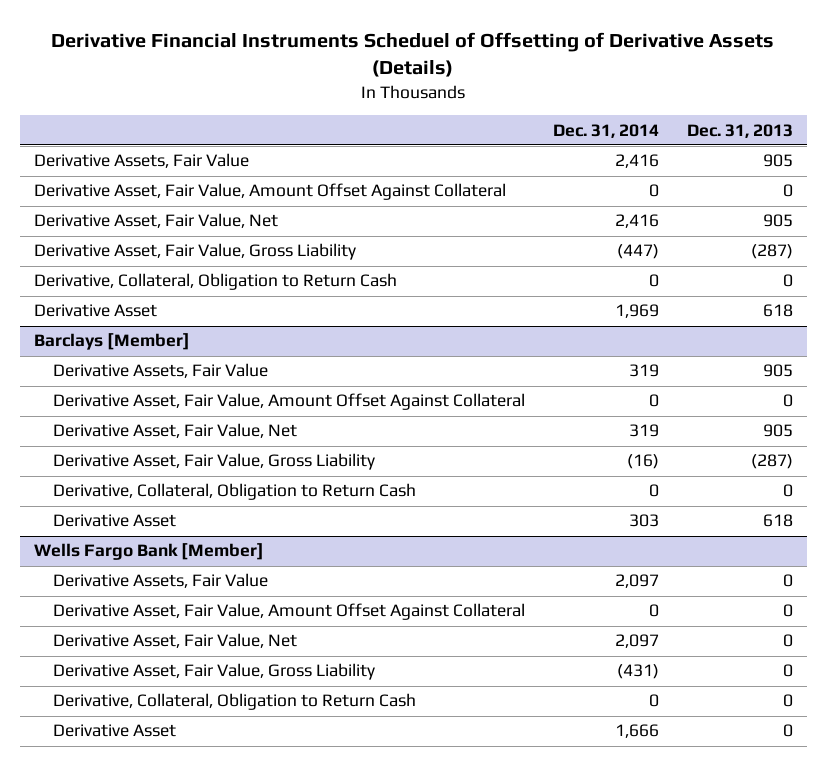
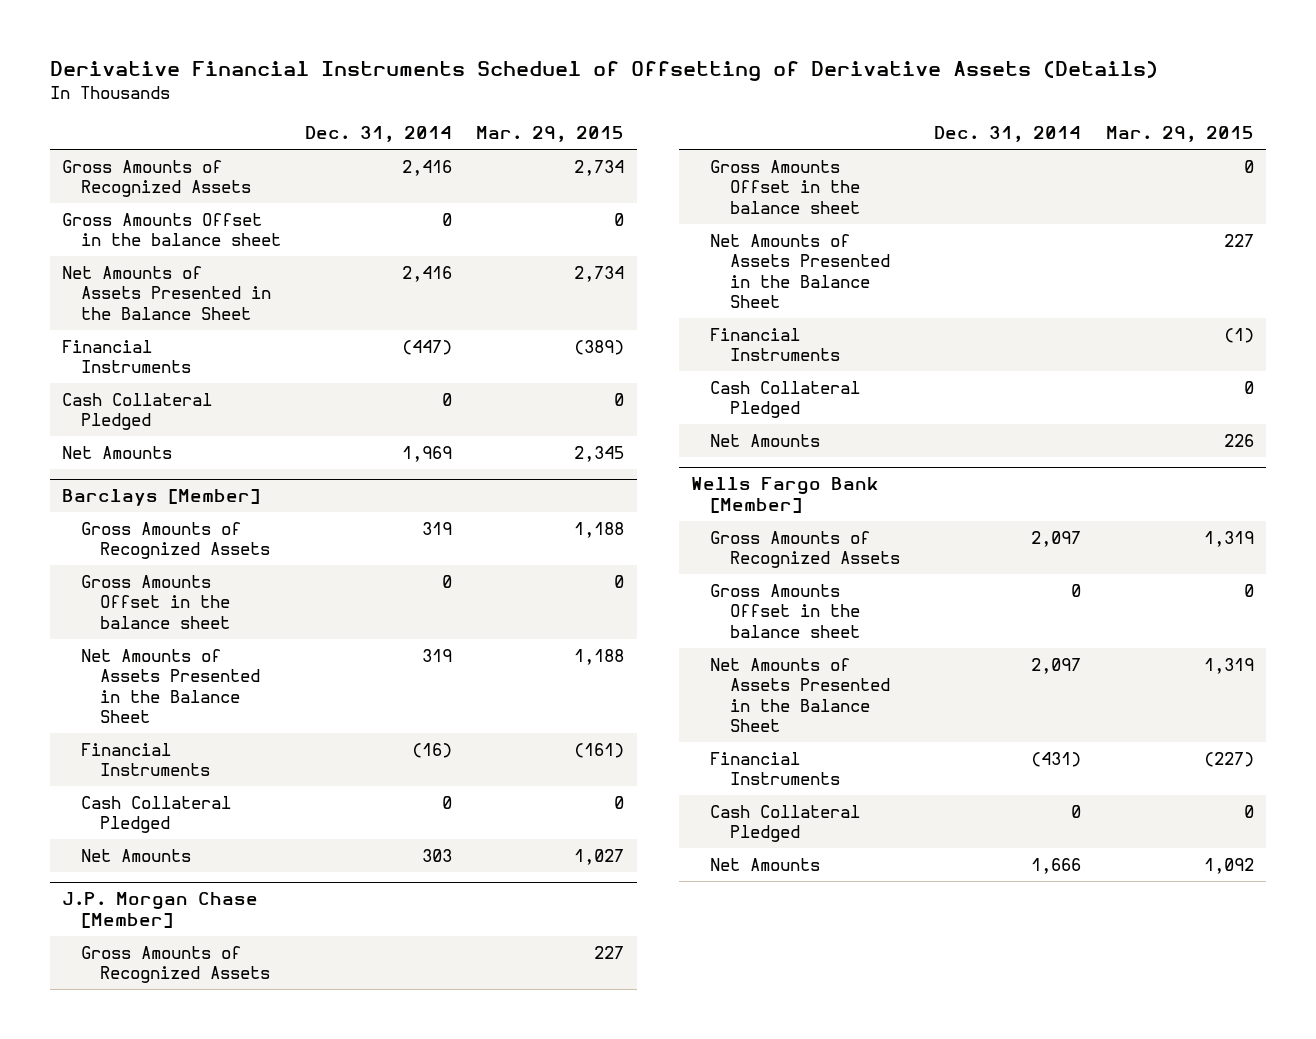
[687,123,794,138] Dec. 31, 2013 -> none
none -> [476,126,625,143] Mar. 29, 2015
[33,153,249,169] Derivative Assets, Fair Value -> [61,160,252,198] Gross Amounts of Recognized Assets
[33,183,506,201] Derivative Asset, Fair Value, Amount Offset Against Collateral -> [61,213,282,247] Gross Amounts Offset in the balance sheet
[33,213,278,229] Derivative Asset, Fair Value, Net -> [61,266,272,320] Net Amounts of Assets Presented in the Balance Sheet
[33,243,356,261] Derivative Asset, Fair Value, Gross Liability -> [61,340,192,374] Financial Instruments
[33,273,397,291] Derivative, Collateral, Obligation to Return Cash -> [61,393,212,431] Cash Collateral Pledged
[33,304,157,318] Derivative Asset -> [61,446,172,460] Net Amounts
[52,363,268,379] Derivative Assets, Fair Value -> [81,522,271,560] Gross Amounts of Recognized Assets
[52,393,525,411] Derivative Asset, Fair Value, Amount Offset Against Collateral -> [81,575,231,629] Gross Amounts Offset in the balance sheet
[52,423,297,439] Derivative Asset, Fair Value, Net -> [81,649,261,724] Net Amounts of Assets Presented in the Balance Sheet
[52,453,375,471] Derivative Asset, Fair Value, Gross Liability -> [81,743,211,777] Financial Instruments
[52,483,416,501] Derivative, Collateral, Obligation to Return Cash -> [81,796,232,834] Cash Collateral Pledged
[52,514,176,528] Derivative Asset -> [81,849,192,863] Net Amounts
none -> [61,892,258,928] J.P. Morgan Chase [Member]
none -> [81,946,271,984] Gross Amounts of Recognized Assets
none -> [710,160,860,214] Gross Amounts Offset in the balance sheet
none -> [710,234,890,309] Net Amounts of Assets Presented in the Balance Sheet
none -> [710,328,840,362] Financial Instruments
none -> [710,381,861,419] Cash Collateral Pledged
none -> [710,434,821,448] Net Amounts
[52,573,268,589] Derivative Assets, Fair Value -> [710,531,900,569] Gross Amounts of Recognized Assets
[52,603,525,621] Derivative Asset, Fair Value, Amount Offset Against Collateral -> [710,584,860,638] Gross Amounts Offset in the balance sheet
[52,633,297,649] Derivative Asset, Fair Value, Net -> [710,658,890,733] Net Amounts of Assets Presented in the Balance Sheet
[52,663,375,681] Derivative Asset, Fair Value, Gross Liability -> [710,752,840,786] Financial Instruments
[52,693,416,711] Derivative, Collateral, Obligation to Return Cash -> [710,805,861,843] Cash Collateral Pledged
[52,724,176,738] Derivative Asset -> [710,858,821,872] Net Amounts

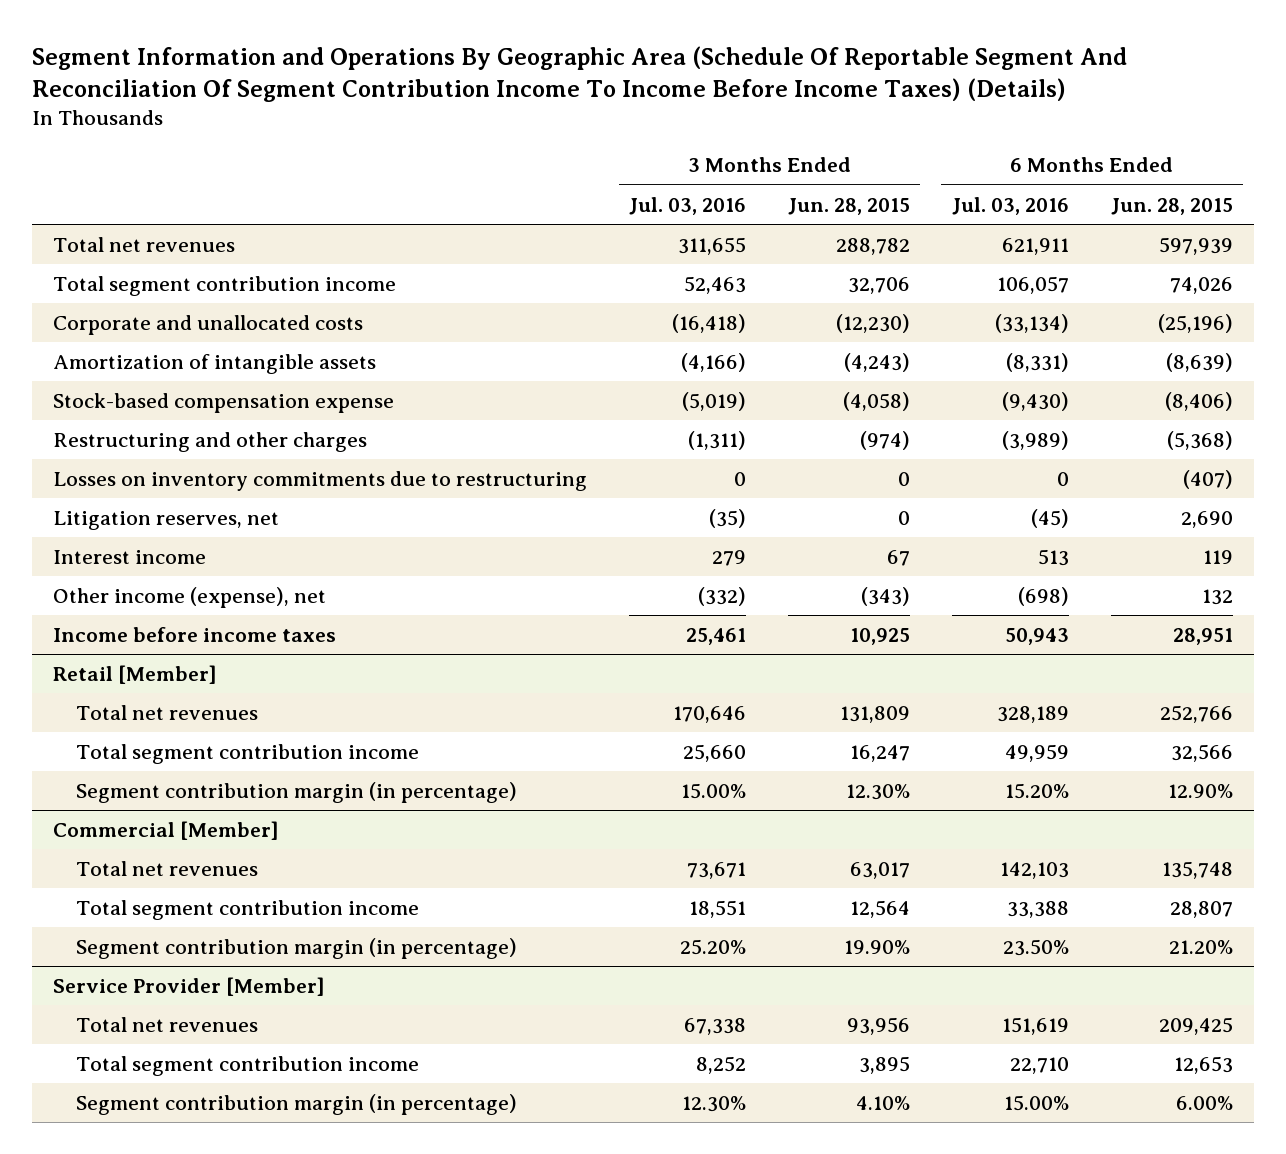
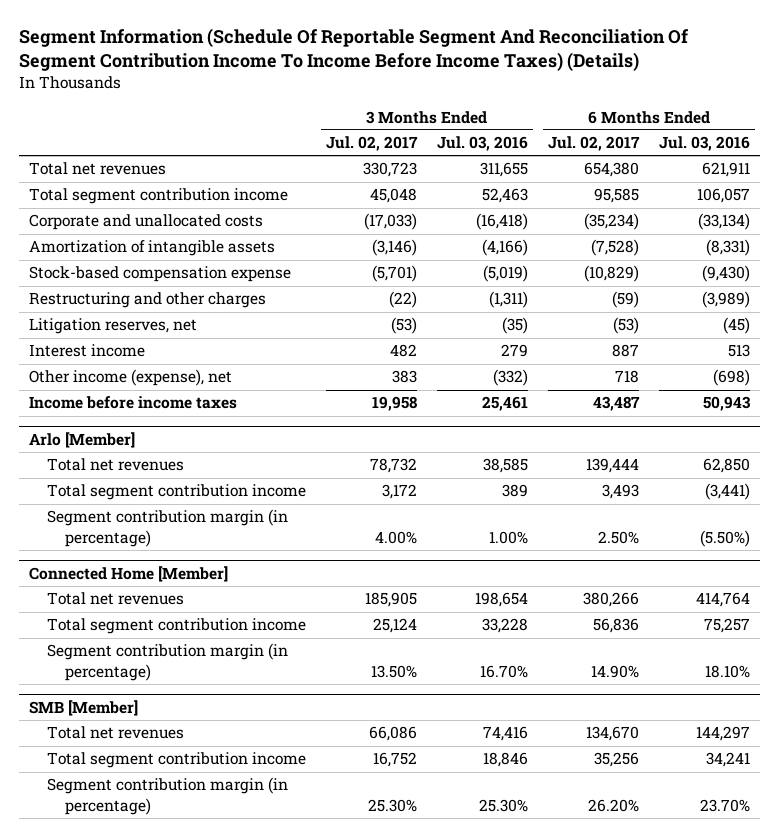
[32,45,1128,102] Segment Information and Operations By Geographic Area (Schedule Of Reportable Segment And Reconciliation Of Segment Contribution Income To Income Before Income Taxes) (Details) -> [18,28,689,72] Segment Information (Schedule Of Reportable Segment And Reconciliation Of Segment Contribution Income To Income Before Income Taxes) (Details)
[787,197,910,215] Jun. 28, 2015 -> none
[1110,197,1233,215] Jun. 28, 2015 -> none
none -> [325,136,418,152] Jul. 02, 2017
none -> [548,136,641,152] Jul. 02, 2017
[53,470,588,491] Losses on inventory commitments due to restructuring -> none
[53,664,218,684] Retail [Member] -> none
[53,820,280,840] Commercial [Member] -> none
[53,976,326,996] Service Provider [Member] -> none
none -> [28,431,135,448] Arlo [Member]
[673,705,747,723] 170,646 -> [482,458,528,474] 38,585
[996,705,1069,723] 328,189 -> [703,458,751,474] 62,850
[683,743,747,762] 25,660 -> [501,484,528,498] 389
[1004,743,1069,762] 49,959 -> [705,483,751,501] (3,441)
[681,782,747,799] 15.00% -> [488,530,528,544] 1.00%
[1004,782,1069,799] 15.20% -> [700,529,751,547] (5.50%)
none -> [28,565,228,582] Connected Home [Member]
[687,861,747,879] 73,671 -> [474,592,528,608] 198,654
[999,861,1069,879] 142,103 -> [696,592,751,608] 414,764
[689,899,747,918] 18,551 -> [481,618,528,634] 33,228
[1006,900,1069,918] 33,388 -> [704,618,751,634] 75,257
[680,938,747,955] 25.20% -> [479,664,528,678] 16.70%
[1002,938,1069,956] 23.50% -> [705,664,751,678] 18.10%
none -> [28,699,138,716] SMB [Member]
[684,1017,747,1035] 67,338 -> [482,726,528,742] 74,416
[1001,1016,1069,1035] 151,619 -> [696,726,751,742] 144,297
[696,1055,747,1074] 8,252 -> [482,752,528,768] 18,846
[1009,1056,1069,1074] 22,710 -> [706,752,751,768] 34,241
[682,1095,747,1112] 12.30% -> [478,798,528,812] 25.30%
[1003,1094,1069,1111] 15.00% -> [700,798,751,812] 23.70%

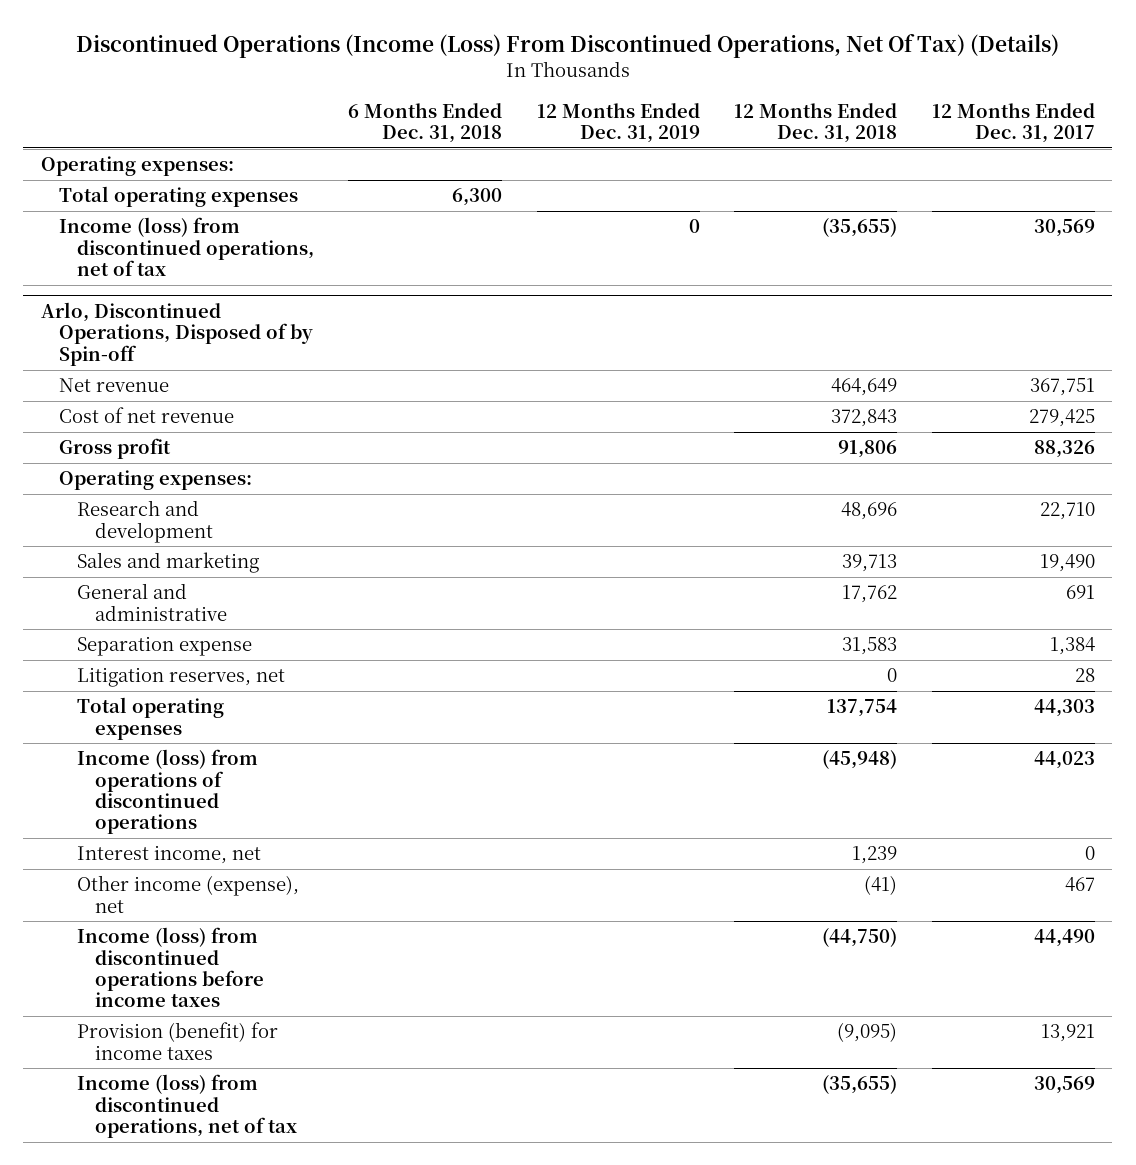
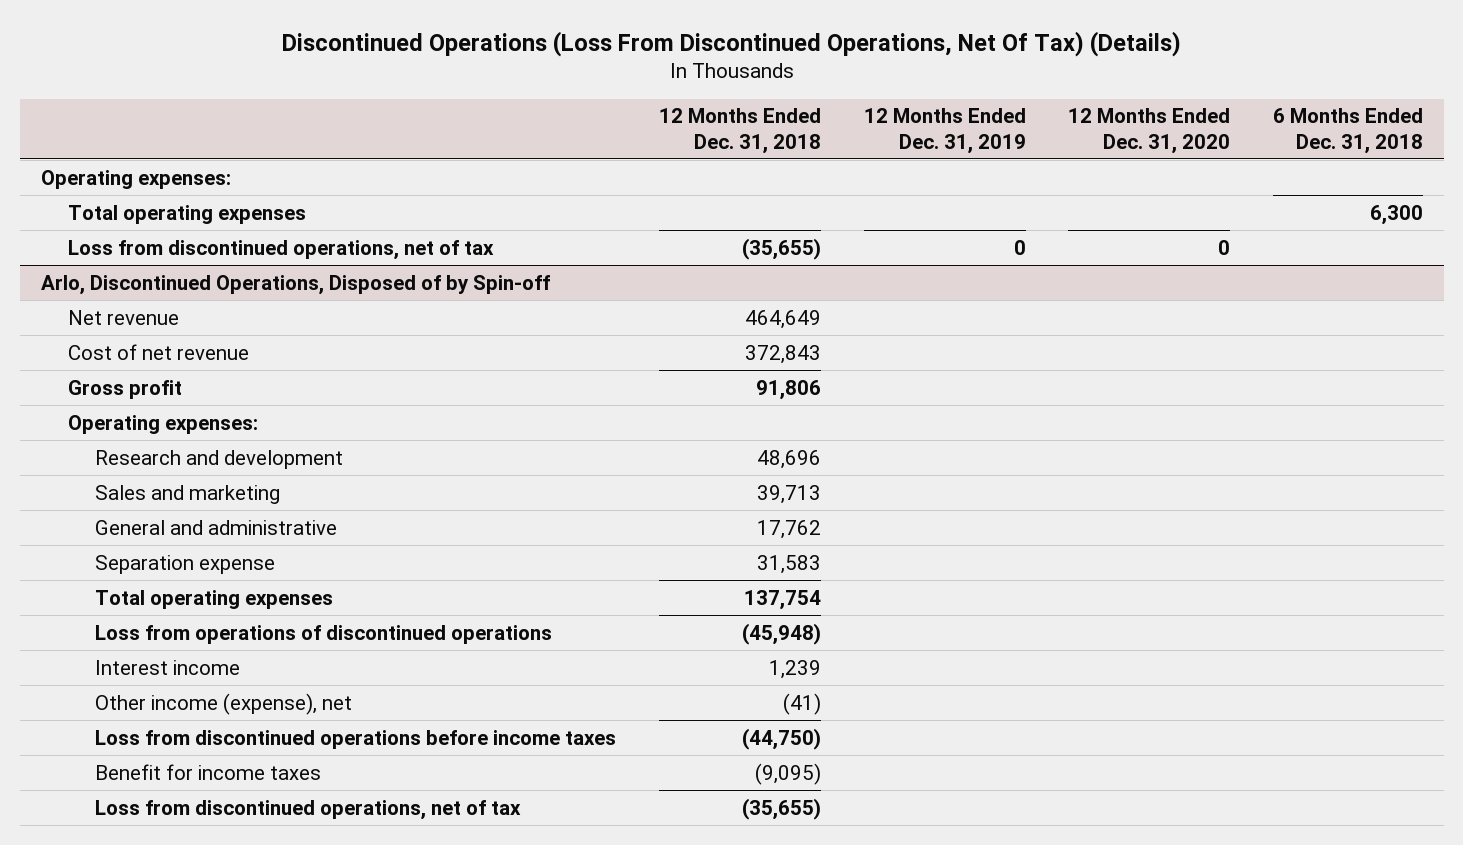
[75,33,1059,58] Discontinued Operations (Income (Loss) From Discontinued Operations, Net Of Tax) (Details) -> [281,31,1181,58] Discontinued Operations (Loss From Discontinued Operations, Net Of Tax) (Details)
[931,102,1095,143] 12 Months Ended Dec. 31, 2017 -> none
none -> [1068,108,1231,154] 12 Months Ended Dec. 31, 2020
[58,217,314,277] Income (loss) from discontinued operations, net of tax -> [68,239,495,260] Loss from discontinued operations, net of tax
[76,667,285,688] Litigation reserves, net -> none
[76,749,258,835] Income (loss) from operations of discontinued operations -> [95,624,553,644] Loss from operations of discontinued operations
[76,845,261,865] Interest income, net -> [95,659,241,675] Interest income
[76,927,264,1008] Income (loss) from discontinued operations before income taxes -> [95,729,617,749] Loss from discontinued operations before income taxes
[76,1022,278,1060] Provision (benefit) for income taxes -> [95,763,322,780] Benefit for income taxes
[76,1074,297,1139] Income (loss) from discontinued operations, net of tax -> [95,799,522,820] Loss from discontinued operations, net of tax

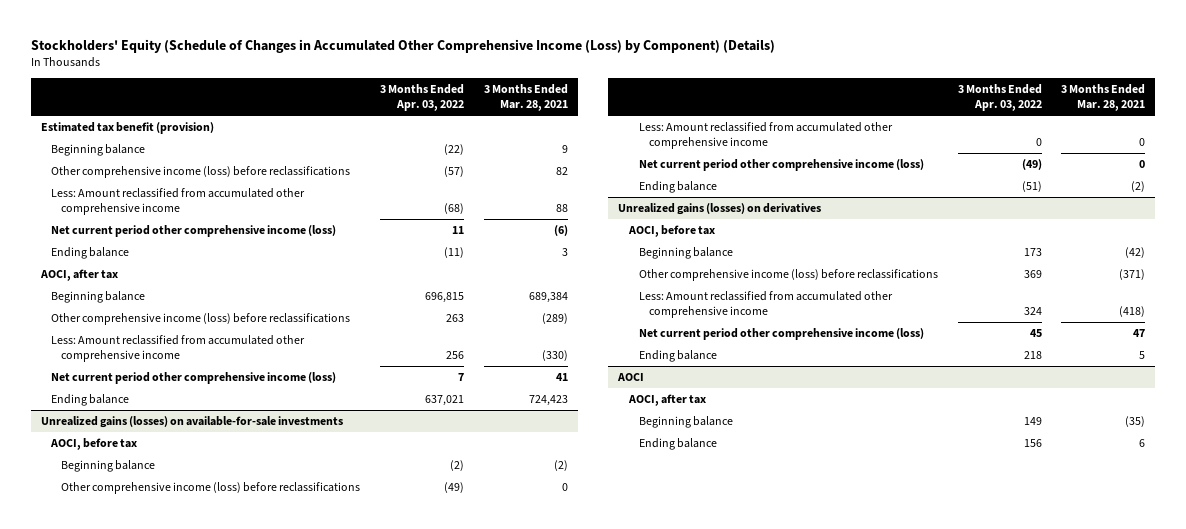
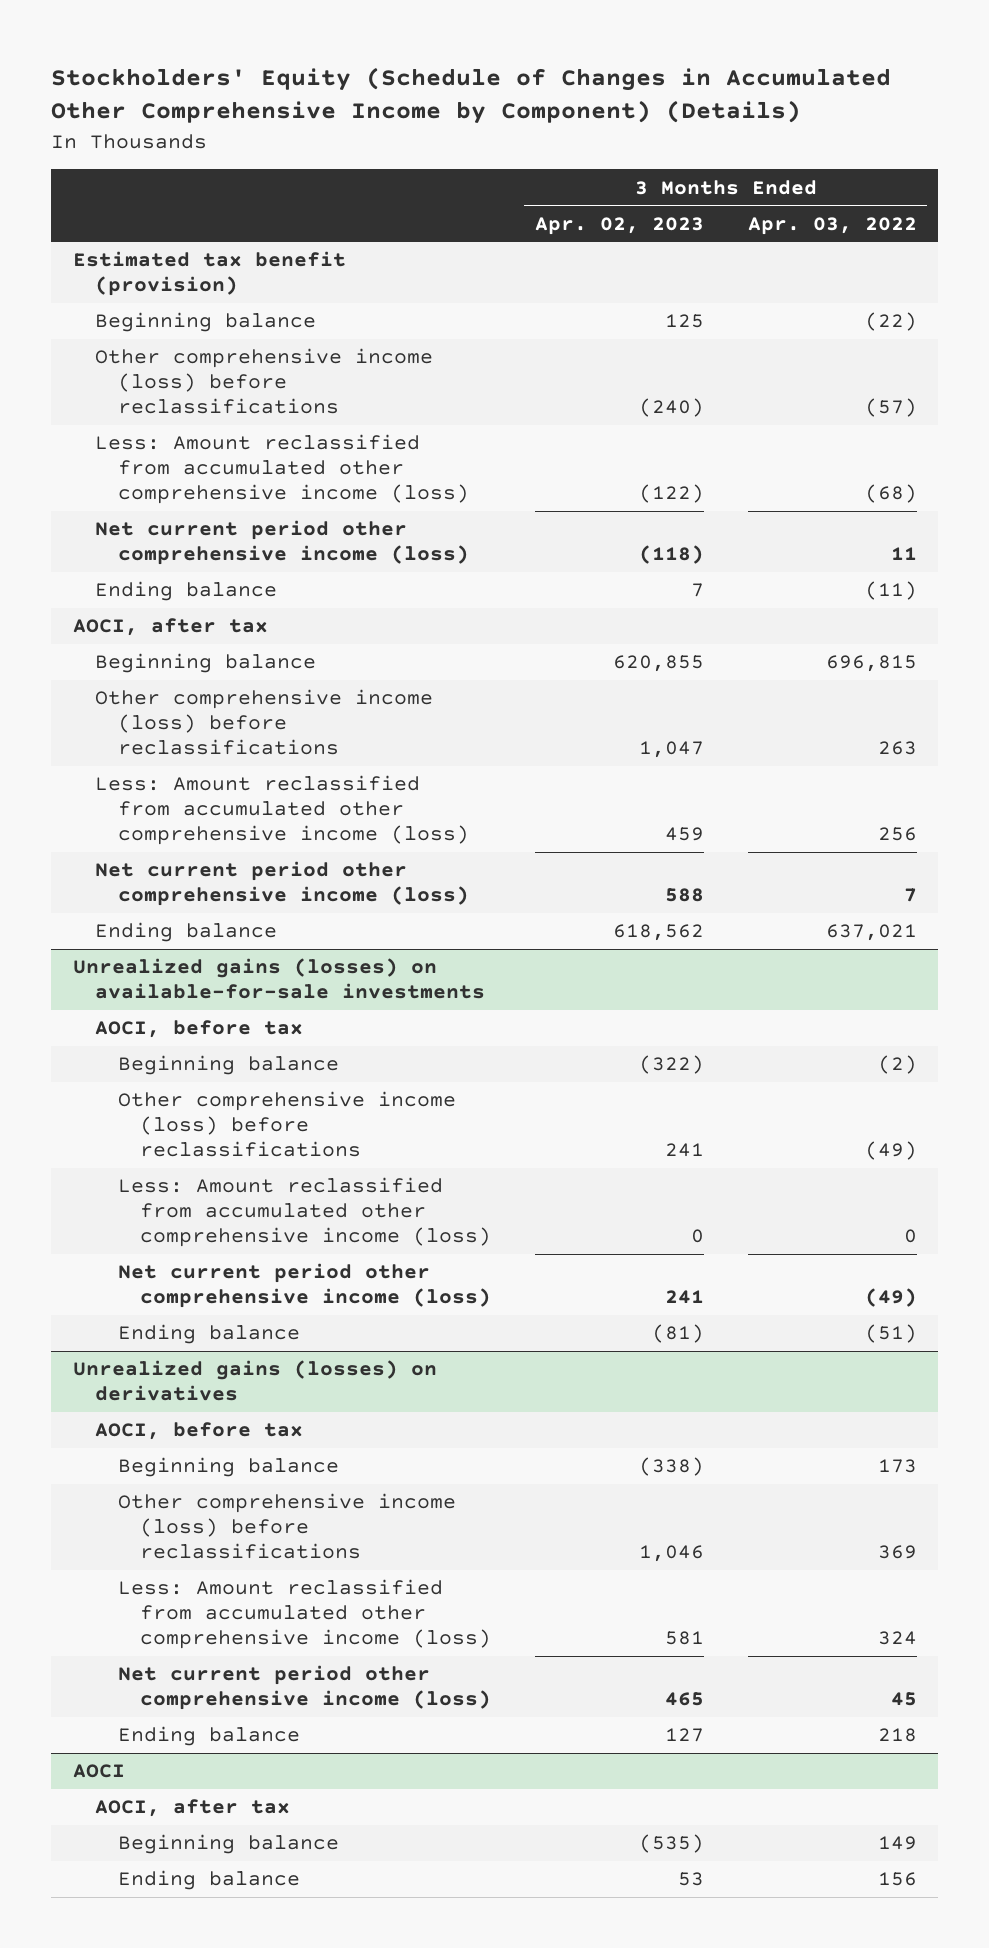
[30,38,775,53] Stockholders' Equity (Schedule of Changes in Accumulated Other Comprehensive Income (Loss) by Component) (Details) -> [51,66,892,125] Stockholders' Equity (Schedule of Changes in Accumulated Other Comprehensive Income by Component) (Details)
[484,84,569,112] 3 Months Ended Mar. 28, 2021 -> none
none -> [534,216,704,235] Apr. 02, 2023
[51,187,306,215] Less: Amount reclassified from accumulated other comprehensive income -> [95,434,469,505] Less: Amount reclassified from accumulated other comprehensive income (loss)
[51,334,306,362] Less: Amount reclassified from accumulated other comprehensive income -> [95,775,469,846] Less: Amount reclassified from accumulated other comprehensive income (loss)
[638,121,893,149] Less: Amount reclassified from accumulated other comprehensive income -> [117,1177,492,1248] Less: Amount reclassified from accumulated other comprehensive income (loss)
[638,290,893,318] Less: Amount reclassified from accumulated other comprehensive income -> [117,1579,492,1650] Less: Amount reclassified from accumulated other comprehensive income (loss)

